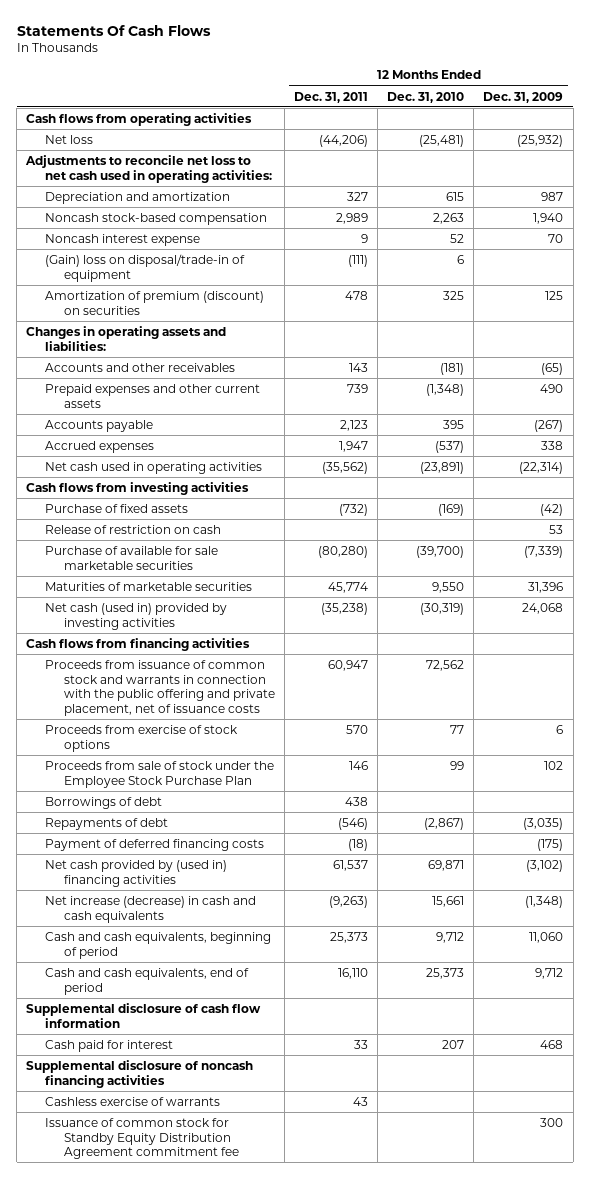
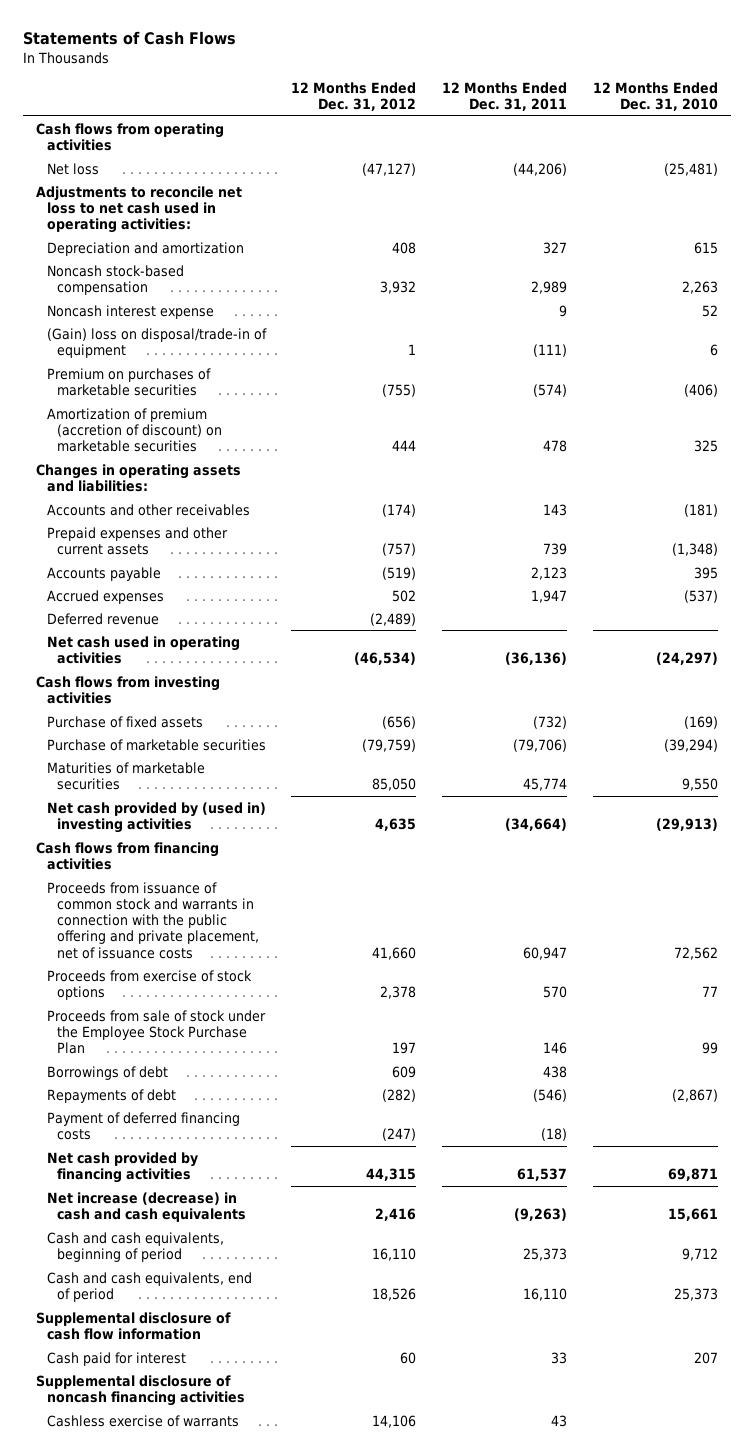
[16,24,211,36] Statements Of Cash Flows -> [23,31,237,46] Statements of Cash Flows
[483,91,564,103] Dec. 31, 2009 -> none
none -> [291,81,417,112] 12 Months Ended Dec. 31, 2012
none -> [46,367,211,396] Premium on purchases of marketable securities
[45,290,265,315] Amortization of premium (discount) on securities -> [46,407,223,453] Amortization of premium (accretion of discount) on marketable securities
none -> [46,612,159,625] Deferred revenue
[322,461,369,474] (35,562) -> [505,651,568,665] (36,136)
[420,461,465,474] (23,891) -> [655,651,718,665] (24,297)
[45,524,222,534] Release of restriction on cash -> none
[45,545,219,570] Purchase of available for sale marketable securities -> [46,738,266,751] Purchase of marketable securities
[318,545,369,558] (80,280) -> [513,738,568,752] (79,706)
[416,545,465,558] (39,700) -> [663,738,718,752] (39,294)
[45,602,228,630] Net cash (used in) provided by investing activities -> [46,801,266,833] Net cash provided by (used in) investing activities
[321,602,369,615] (35,238) -> [505,817,568,831] (34,664)
[420,602,465,615] (30,319) -> [655,817,718,831] (29,913)
[45,859,228,887] Net cash provided by (used in) financing activities -> [46,1151,198,1183] Net cash provided by financing activities
[45,1117,240,1160] Issuance of common stock for Standby Equity Distribution Agreement commitment fee -> none

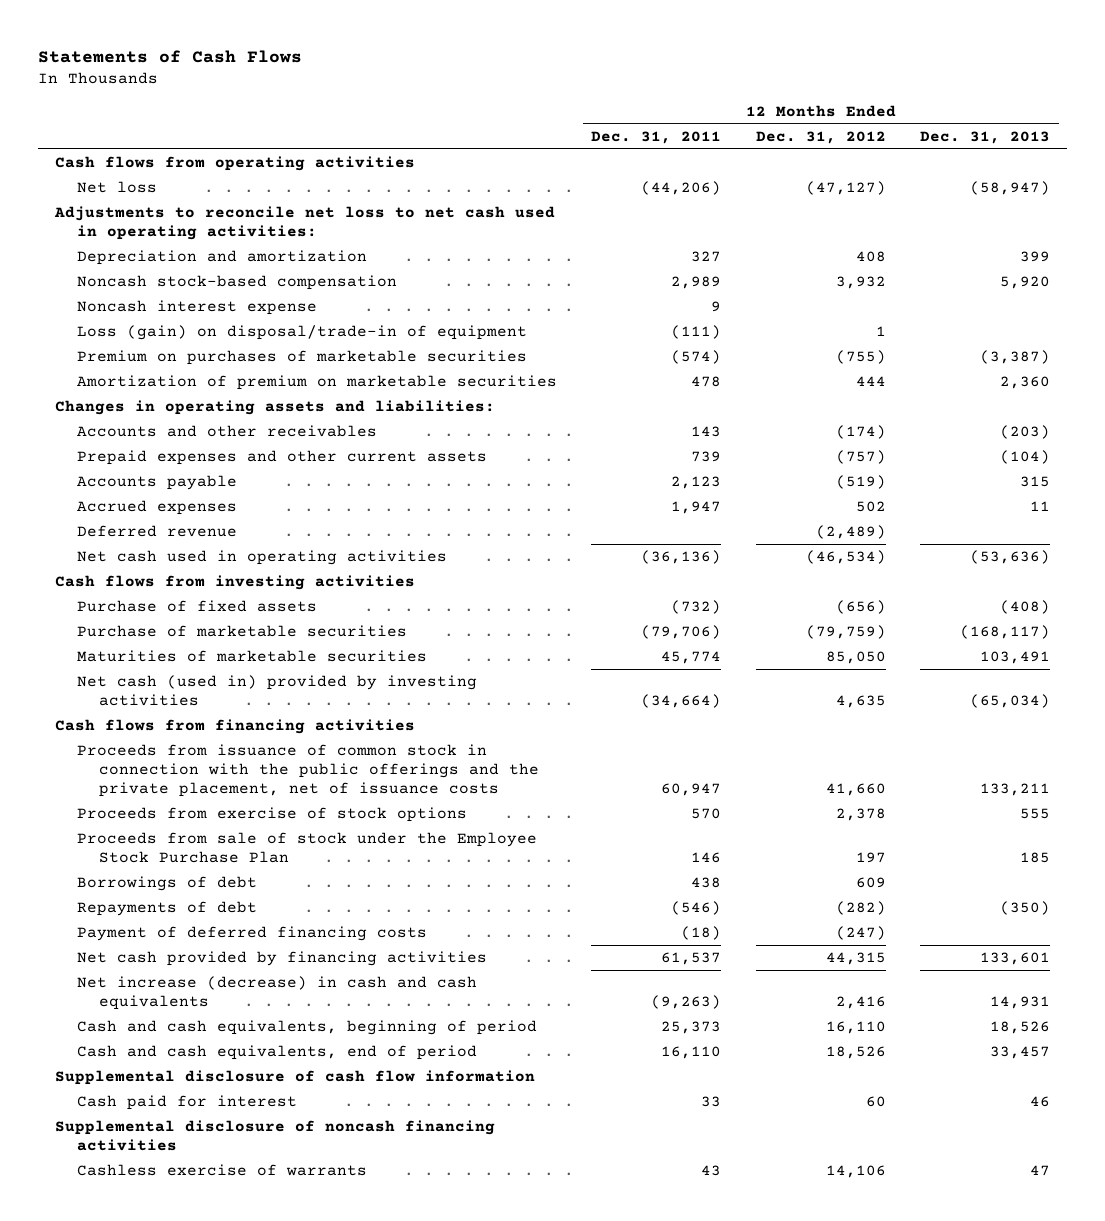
[592,81,718,112] 12 Months Ended Dec. 31, 2010 -> none
none -> [919,130,1050,144] Dec. 31, 2013
[46,327,267,358] (Gain) loss on disposal/trade-in of equipment -> [76,324,527,340] Loss (gain) on disposal/trade-in of equipment
[46,407,223,453] Amortization of premium (accretion of discount) on marketable securities -> [76,374,557,390] Amortization of premium on marketable securities
[46,801,266,833] Net cash provided by (used in) investing activities -> [76,674,477,707] Net cash (used in) provided by investing activities
[46,881,260,959] Proceeds from issuance of common stock and warrants in connection with the public offering and private placement, net of issuance costs -> [76,743,539,798] Proceeds from issuance of common stock in connection with the public offerings and the private placement, net of issuance costs

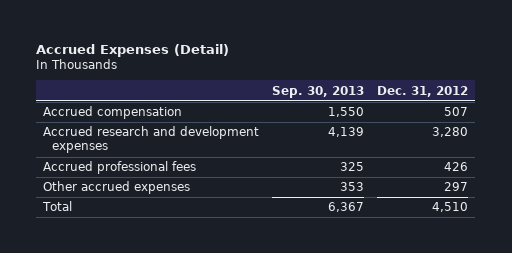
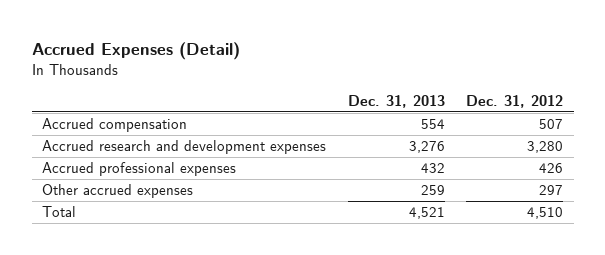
[272,85,365,98] Sep. 30, 2013 -> none
none -> [347,94,445,108] Dec. 31, 2013
[43,161,197,175] Accrued professional fees -> [42,162,237,177] Accrued professional expenses

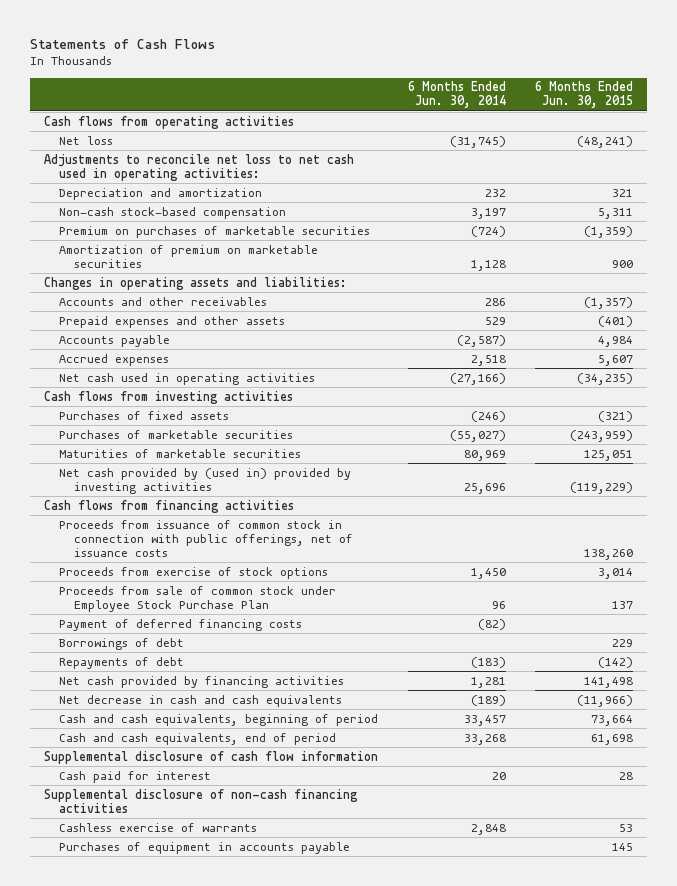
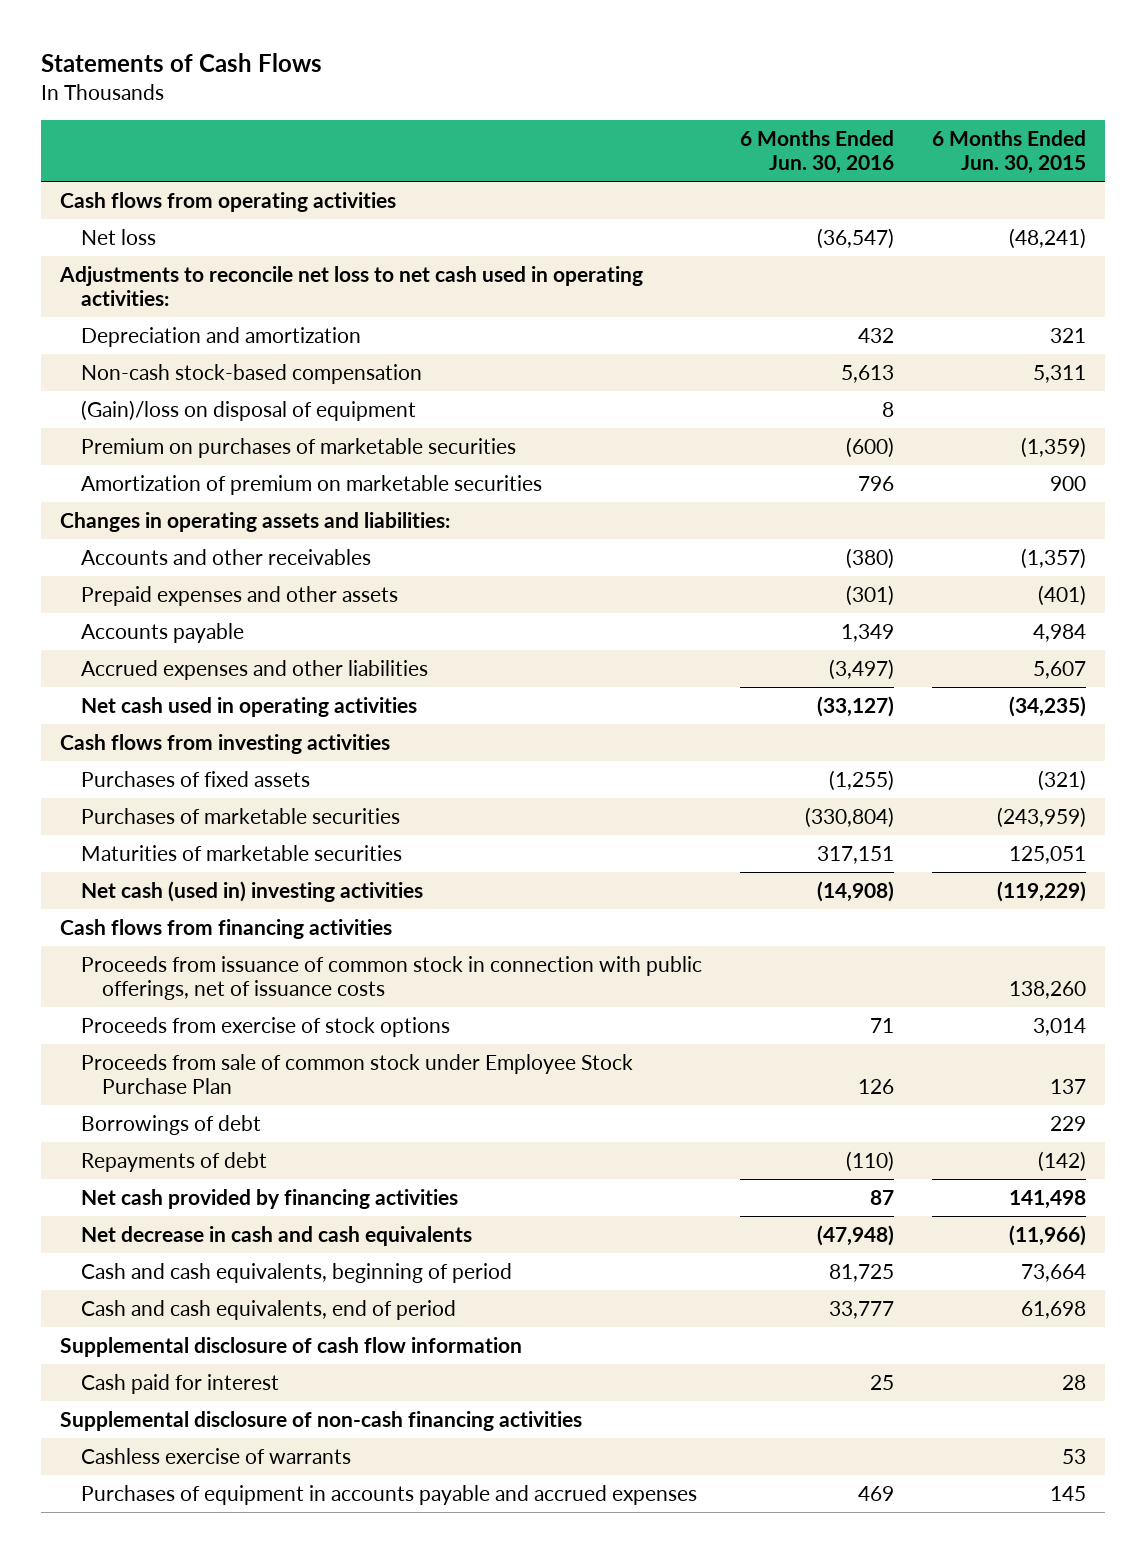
[407,81,506,109] 6 Months Ended Jun. 30, 2014 -> none
none -> [739,130,894,175] 6 Months Ended Jun. 30, 2016
none -> [80,399,416,421] (Gain)/loss on disposal of equipment
[59,353,170,366] Accrued expenses -> [80,659,428,680] Accrued expenses and other liabilities
[59,467,352,494] Net cash provided by (used in) provided by investing activities -> [80,880,423,902] Net cash (used in) investing activities
[59,618,303,631] Payment of deferred financing costs -> none
[59,841,351,854] Purchases of equipment in accounts payable -> [80,1484,697,1505] Purchases of equipment in accounts payable and accrued expenses

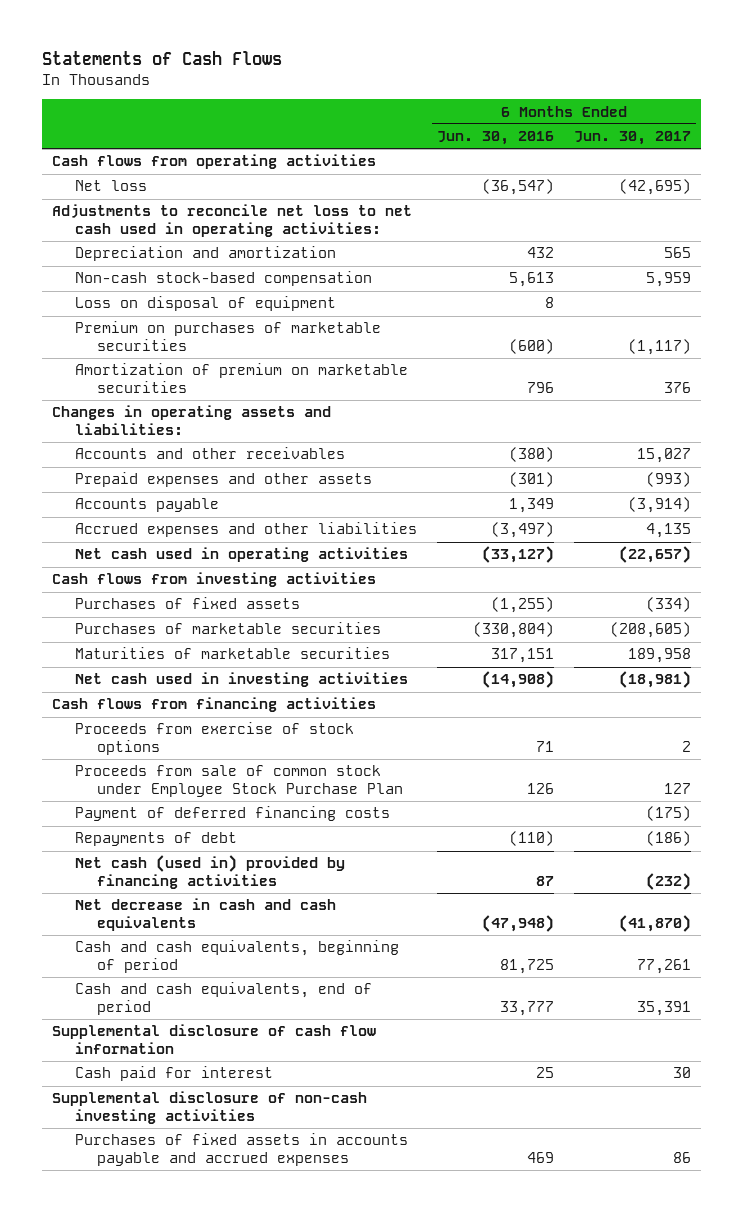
[931,130,1086,175] 6 Months Ended Jun. 30, 2015 -> none
none -> [573,131,691,146] Jun. 30, 2017
[80,399,416,421] (Gain)/loss on disposal of equipment -> [74,296,336,312] Loss on disposal of equipment
[80,880,423,902] Net cash (used in) investing activities -> [74,672,408,688] Net cash used in investing activities
[80,955,702,1000] Proceeds from issuance of common stock in connection with public offerings, net of issuance costs -> none
[80,1114,261,1135] Borrowings of debt -> none
none -> [74,806,390,822] Payment of deferred financing costs
[80,1188,458,1209] Net cash provided by financing activities -> [74,855,345,889] Net cash (used in) provided by financing activities
[80,1447,351,1464] Cashless exercise of warrants -> none
[59,1410,582,1431] Supplemental disclosure of non-cash financing activities -> [52,1091,368,1124] Supplemental disclosure of non-cash investing activities
[80,1484,697,1505] Purchases of equipment in accounts payable and accrued expenses -> [74,1133,408,1166] Purchases of fixed assets in accounts payable and accrued expenses

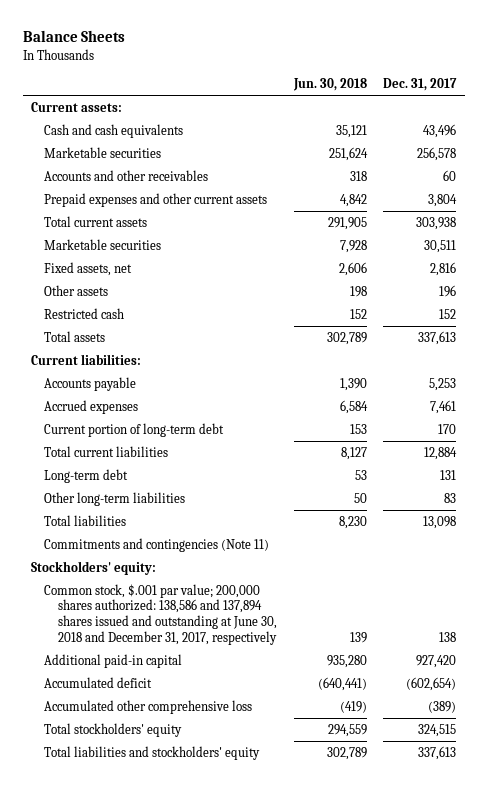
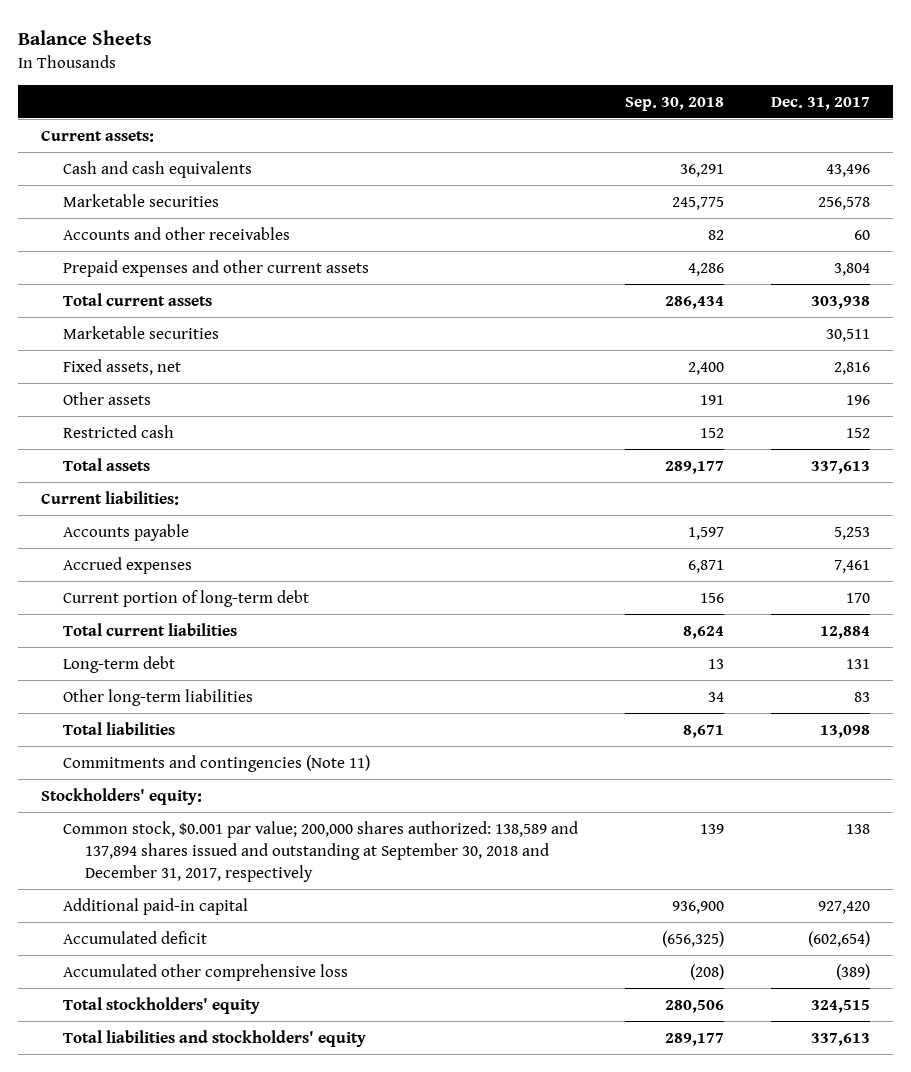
[292,78,367,92] Jun. 30, 2018 -> none
none -> [625,96,725,111] Sep. 30, 2018
[44,583,277,645] Common stock, $.001 par value; 200,000 shares authorized: 138,586 and 137,894 shares issued and outstanding at June 30, 2018 and December 31, 2017, respectively -> [63,820,579,882] Common stock, $0.001 par value; 200,000 shares authorized: 138,589 and 137,894 shares issued and outstanding at September 30, 2018 and December 31, 2017, respectively

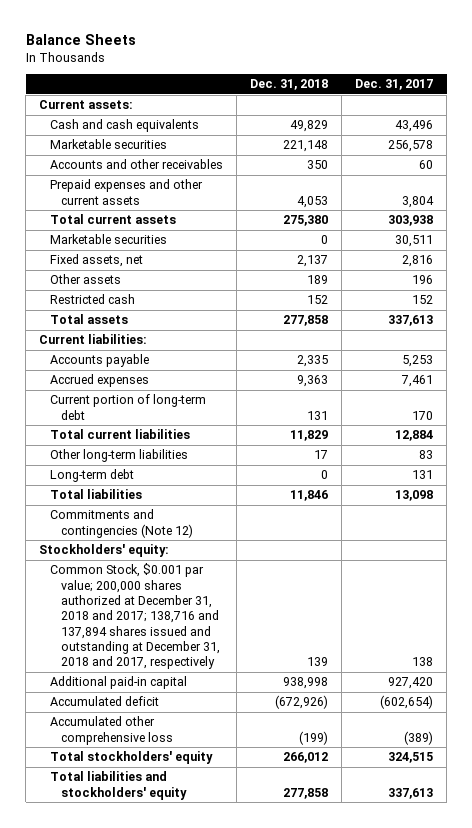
[625,96,725,111] Sep. 30, 2018 -> none
none -> [250,79,329,91] Dec. 31, 2018
[63,655,176,673] Long-term debt -> [50,469,135,483] Long-term debt
[63,754,371,772] Commitments and contingencies (Note 11) -> [50,509,193,538] Commitments and contingencies (Note 12)
[63,820,579,882] Common stock, $0.001 par value; 200,000 shares authorized: 138,589 and 137,894 shares issued and outstanding at September 30, 2018 and December 31, 2017, respectively -> [50,563,220,670] Common Stock, $0.001 par value; 200,000 shares authorized at December 31, 2018 and 2017; 138,716 and 137,894 shares issued and outstanding at December 31, 2018 and 2017, respectively

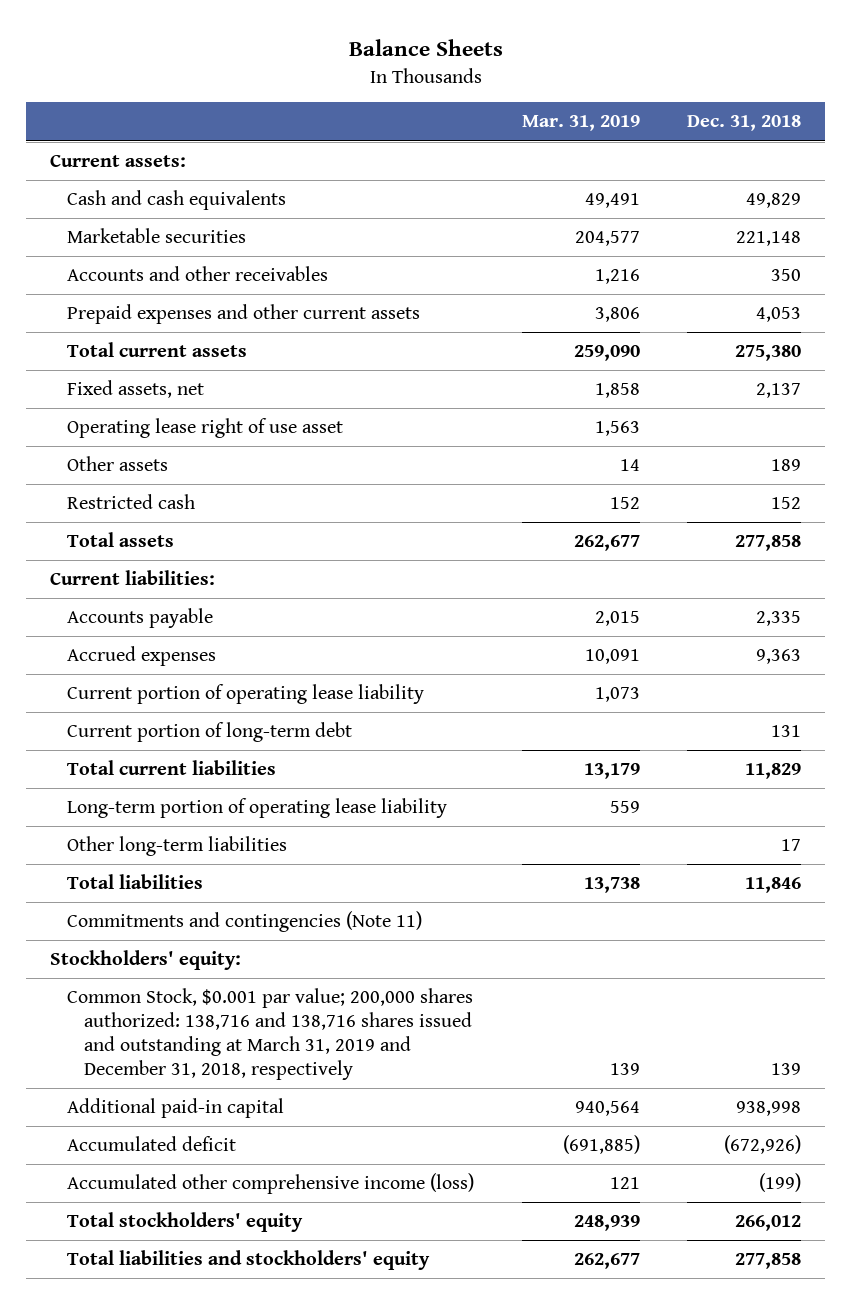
[355,79,434,91] Dec. 31, 2017 -> none
none -> [521,115,640,132] Mar. 31, 2019
[50,234,168,245] Marketable securities -> none
none -> [67,418,344,439] Operating lease right of use asset
none -> [67,684,425,705] Current portion of operating lease liability
none -> [67,798,448,819] Long-term portion of operating lease liability
[50,469,135,483] Long-term debt -> none
[50,509,193,538] Commitments and contingencies (Note 12) -> [67,911,423,933] Commitments and contingencies (Note 11)
[50,563,220,670] Common Stock, $0.001 par value; 200,000 shares authorized at December 31, 2018 and 2017; 138,716 and 137,894 shares issued and outstanding at December 31, 2018 and 2017, respectively -> [67,988,474,1080] Common Stock, $0.001 par value; 200,000 shares authorized: 138,716 and 138,716 shares issued and outstanding at March 31, 2019 and December 31, 2018, respectively
[50,716,173,745] Accumulated other comprehensive loss -> [67,1173,475,1195] Accumulated other comprehensive income (loss)

